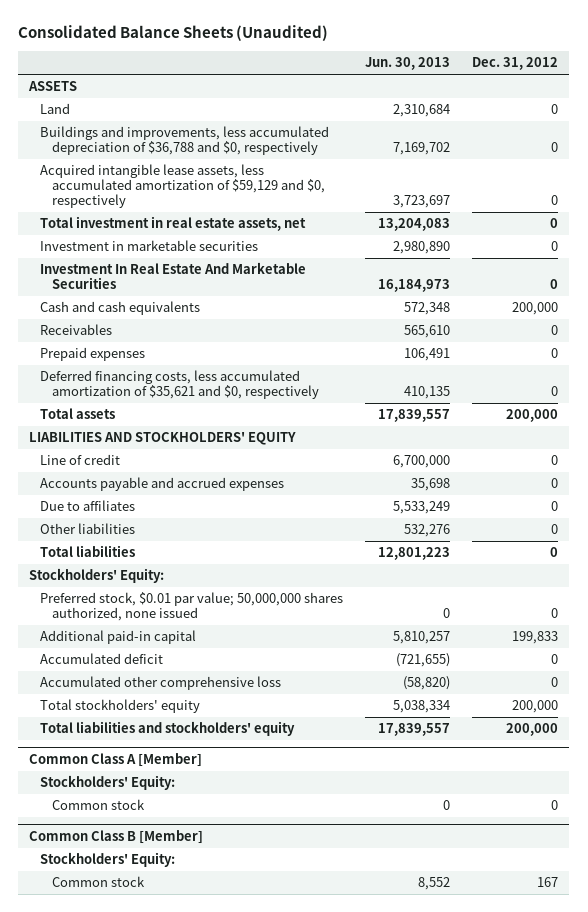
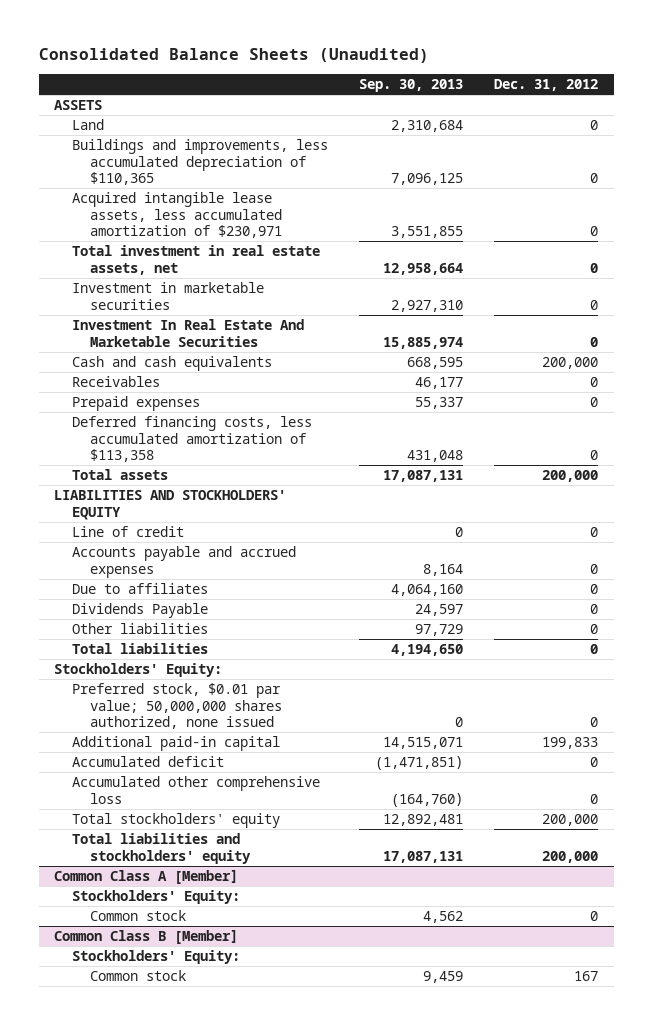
[365,57,451,71] Jun. 30, 2013 -> none
none -> [359,79,464,93] Sep. 30, 2013
[40,126,330,156] Buildings and improvements, less accumulated depreciation of $36,788 and $0, respectively -> [72,139,329,185] Buildings and improvements, less accumulated depreciation of $110,365
[40,164,325,209] Acquired intangible lease assets, less accumulated amortization of $59,129 and $0, respectively -> [72,192,282,238] Acquired intangible lease assets, less accumulated amortization of $230,971
[40,370,319,400] Deferred financing costs, less accumulated amortization of $35,621 and $0, respectively -> [72,416,313,462] Deferred financing costs, less accumulated amortization of $113,358
none -> [72,603,209,619] Dividends Payable

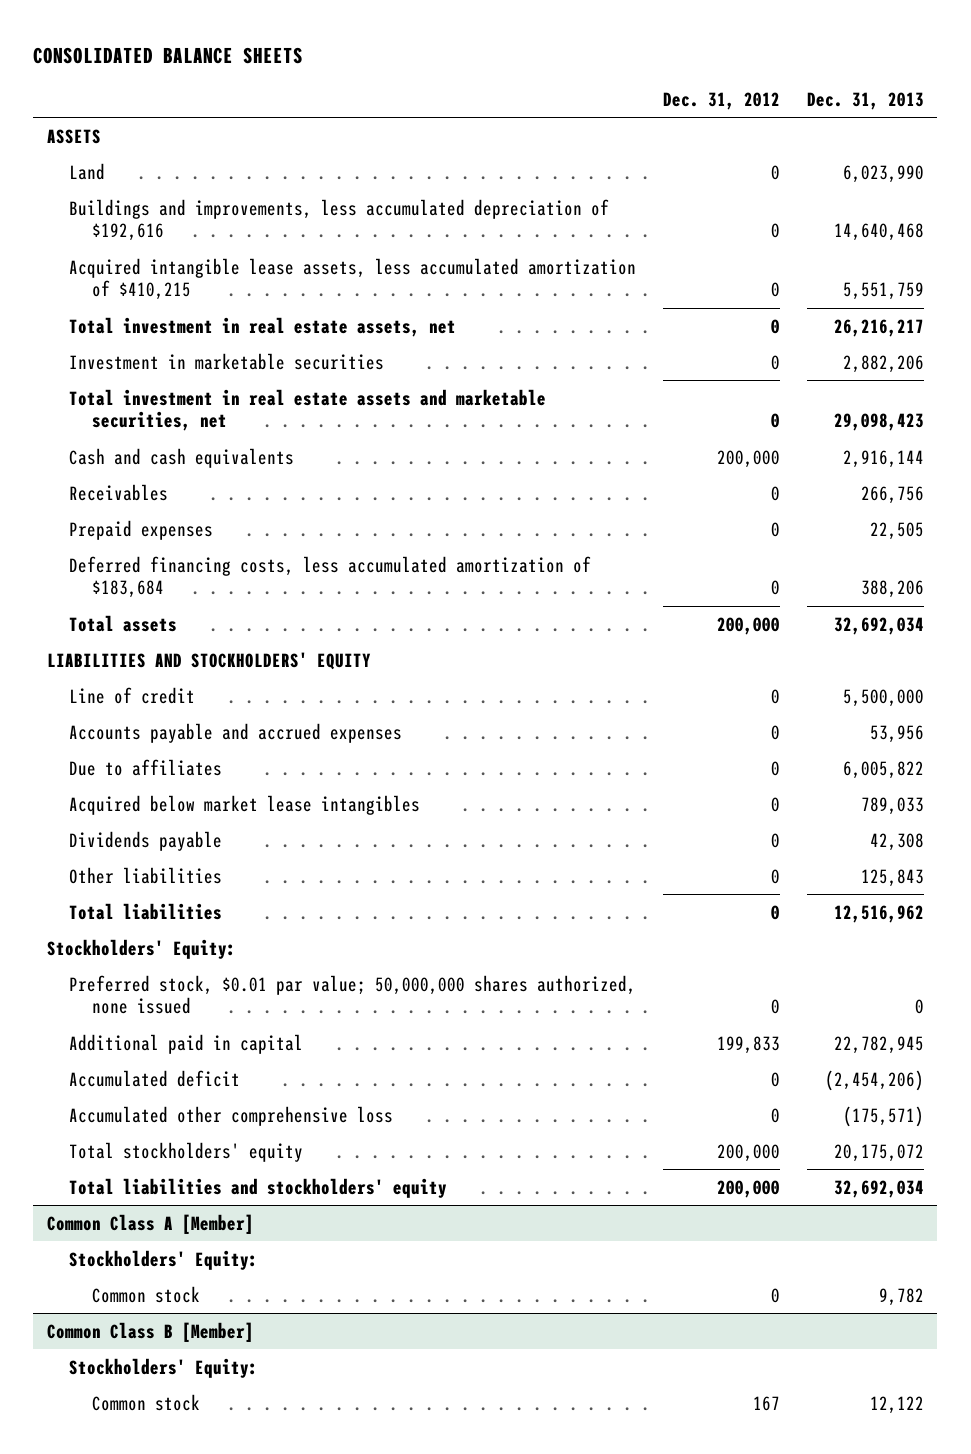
[38,48,429,64] Consolidated Balance Sheets (Unaudited) -> [33,46,304,64] CONSOLIDATED BALANCE SHEETS
[359,79,464,93] Sep. 30, 2013 -> none
none -> [806,91,924,110] Dec. 31, 2013
[72,139,329,185] Buildings and improvements, less accumulated depreciation of $110,365 -> [69,198,610,242] Buildings and improvements, less accumulated depreciation of $192,616
[72,192,282,238] Acquired intangible lease assets, less accumulated amortization of $230,971 -> [69,257,637,301] Acquired intangible lease assets, less accumulated amortization of $410,215
[72,319,305,347] Investment In Real Estate And Marketable Securities -> [69,388,547,432] Total investment in real estate assets and marketable securities, net
[72,416,313,462] Deferred financing costs, less accumulated amortization of $113,358 -> [69,555,592,599] Deferred financing costs, less accumulated amortization of $183,684
none -> [69,794,421,815] Acquired below market lease intangibles
[72,603,209,619] Dividends Payable -> [69,830,223,851] Dividends payable
[72,736,281,752] Additional paid-in capital -> [69,1033,304,1054] Additional paid in capital

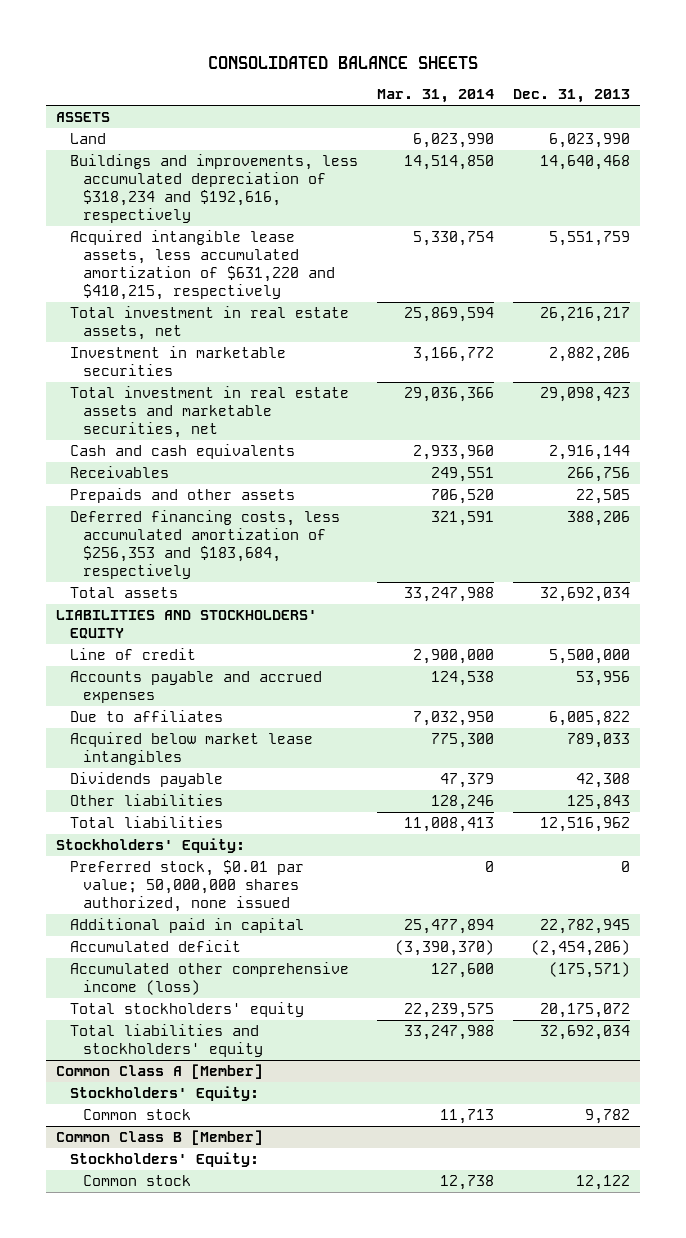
[663,91,781,110] Dec. 31, 2012 -> none
none -> [377,89,495,104] Mar. 31, 2014
[69,198,610,242] Buildings and improvements, less accumulated depreciation of $192,616 -> [69,154,358,224] Buildings and improvements, less accumulated depreciation of $318,234 and $192,616, respectively
[69,257,637,301] Acquired intangible lease assets, less accumulated amortization of $410,215 -> [69,230,336,301] Acquired intangible lease assets, less accumulated amortization of $631,220 and $410,215, respectively
[69,519,214,540] Prepaid expenses -> [69,488,295,504] Prepaids and other assets
[69,555,592,599] Deferred financing costs, less accumulated amortization of $183,684 -> [69,510,340,580] Deferred financing costs, less accumulated amortization of $256,353 and $183,684, respectively
[69,1105,394,1126] Accumulated other comprehensive loss -> [69,962,349,996] Accumulated other comprehensive income (loss)

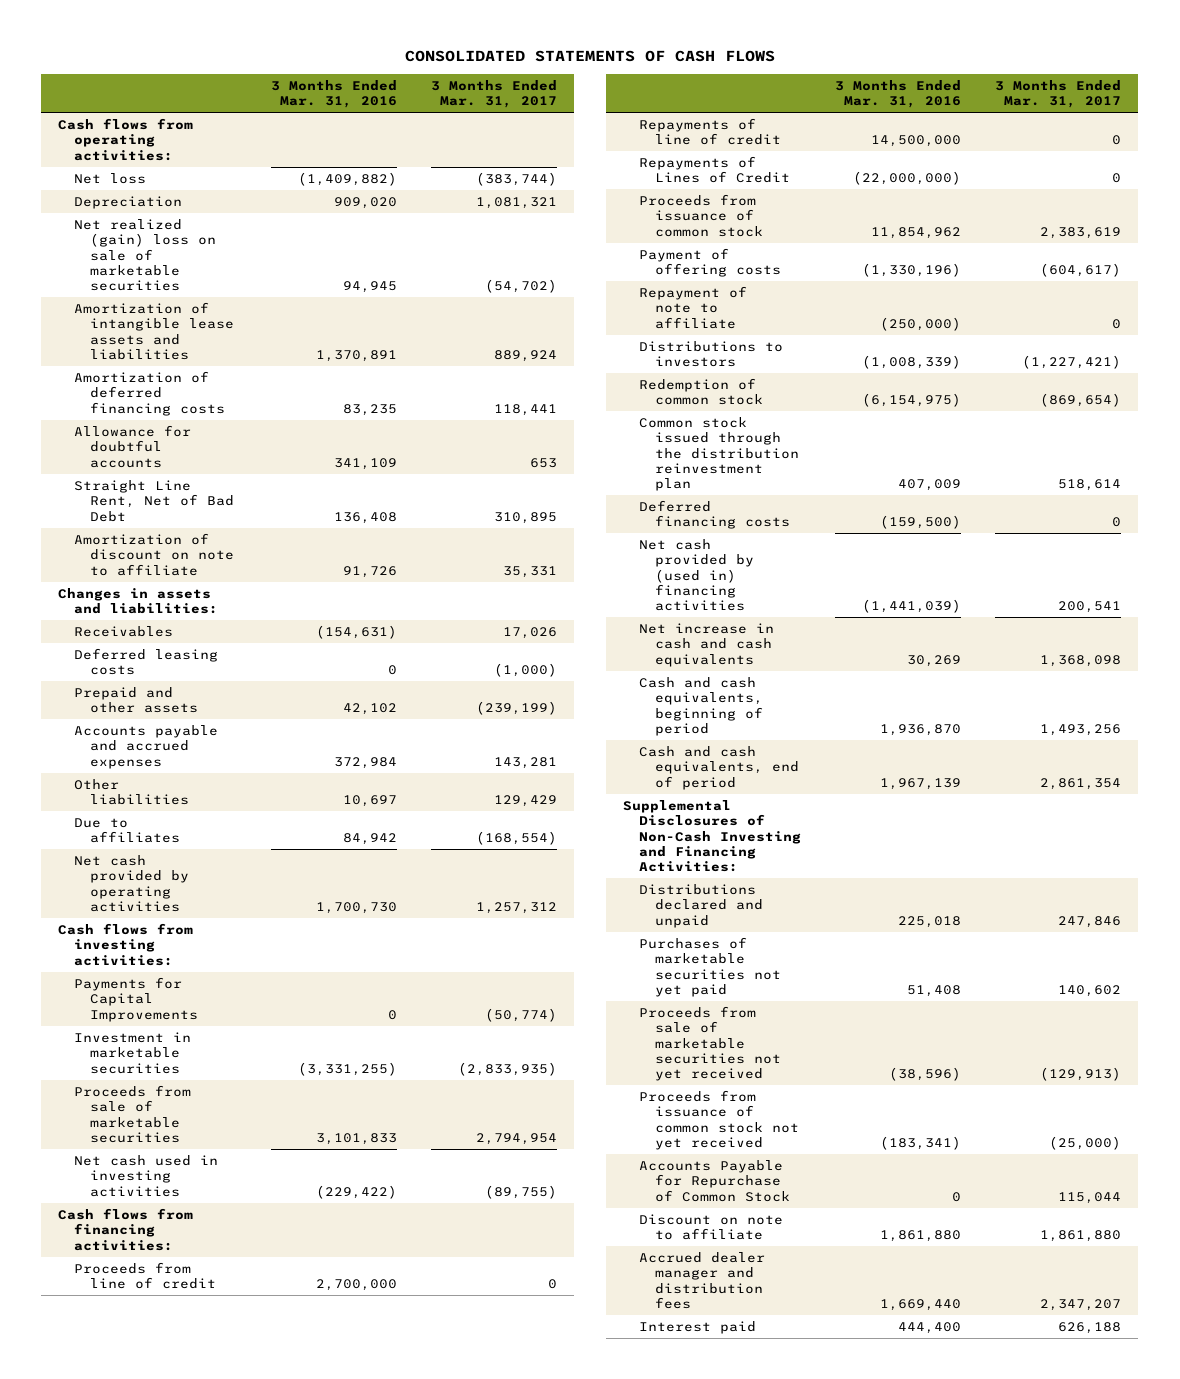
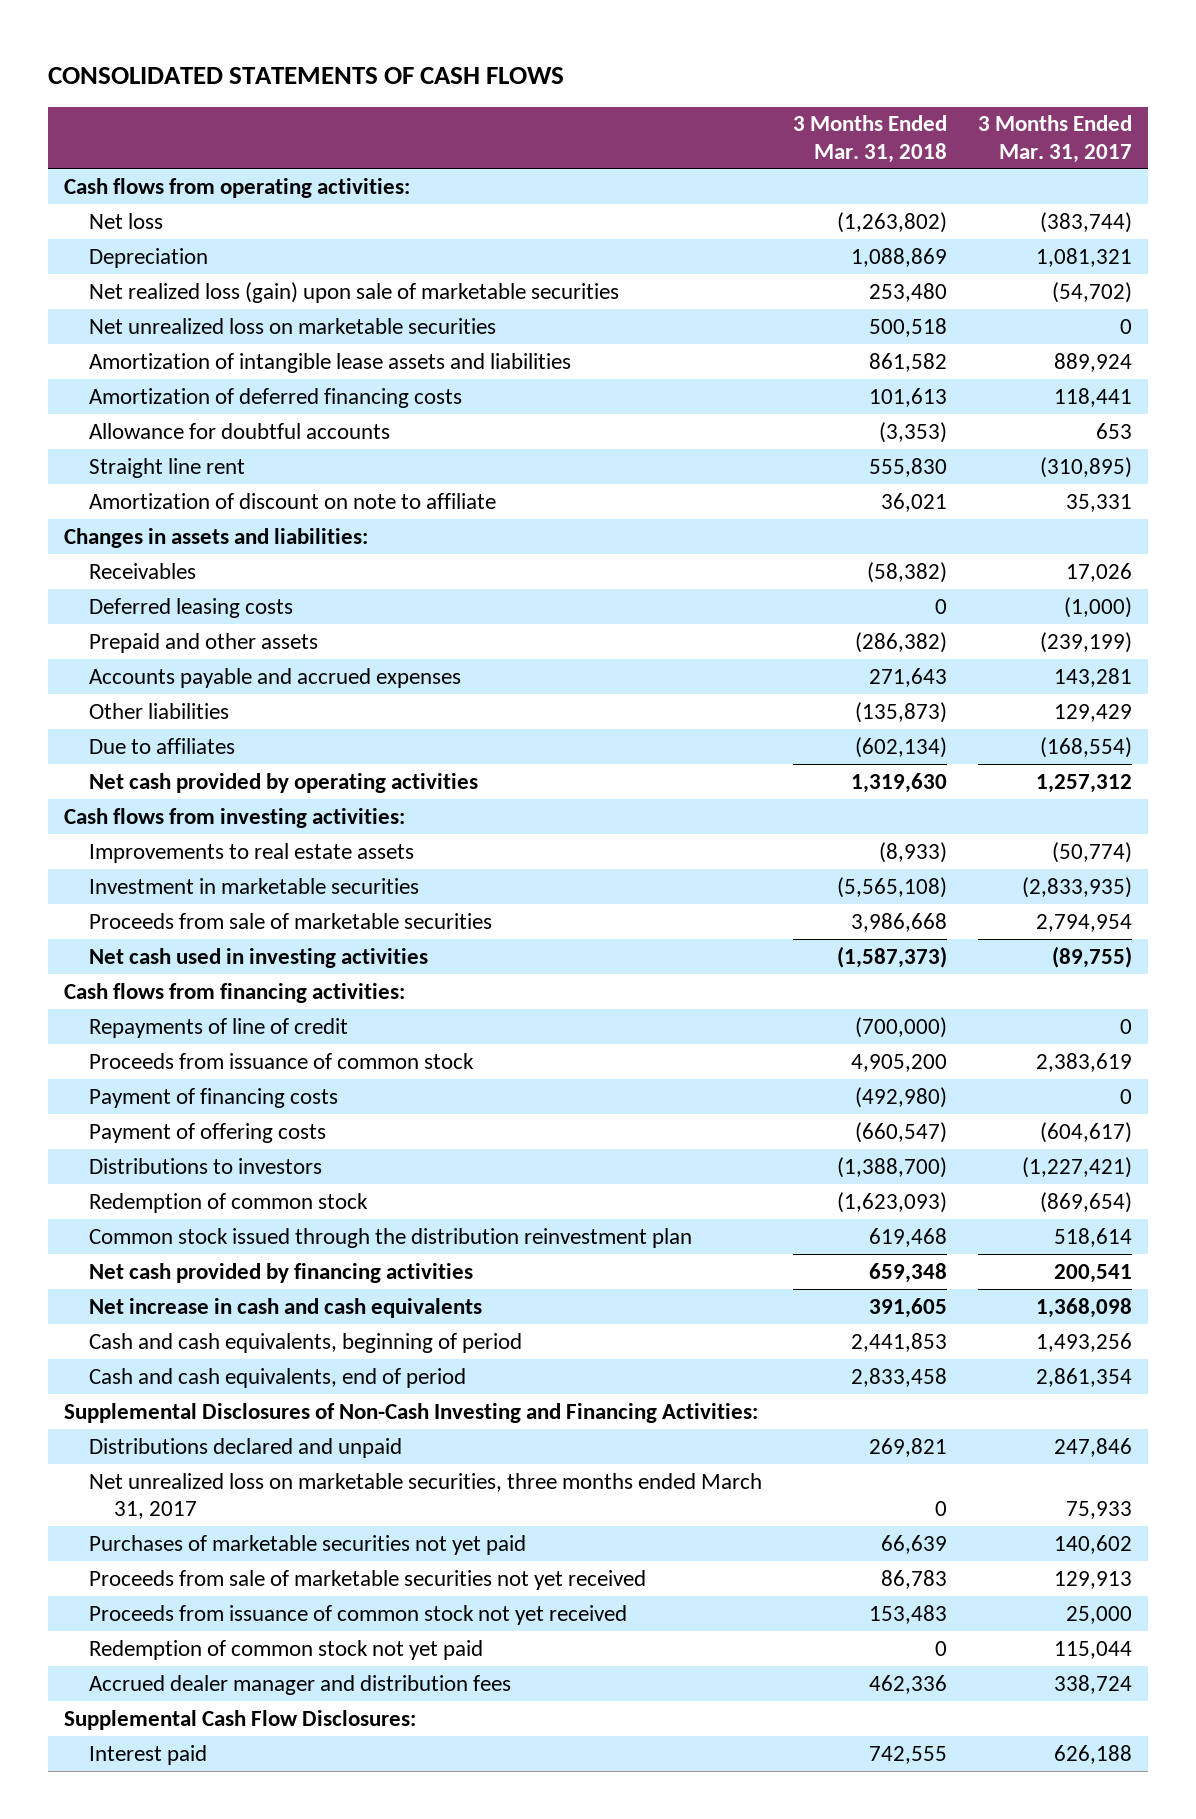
[270,79,397,108] 3 Months Ended Mar. 31, 2016 -> none
none -> [793,115,948,163] 3 Months Ended Mar. 31, 2018
[74,218,217,292] Net realized (gain) loss on sale of marketable securities -> [88,281,619,303] Net realized loss (gain) upon sale of marketable securities
none -> [88,317,496,334] Net unrealized loss on marketable securities
[74,479,235,522] Straight Line Rent, Net of Bad Debt -> [88,457,245,478] Straight line rent
[493,511,557,524] 310,895 -> [1040,456,1133,478] (310,895)
[74,976,199,1022] Payments for Capital Improvements -> [88,842,414,863] Improvements to real estate assets
[74,1261,217,1290] Proceeds from line of credit -> none
[638,155,790,184] Repayments of Lines of Credit -> none
none -> [88,1087,338,1108] Payment of financing costs
[638,285,747,329] Repayment of note to affiliate -> none
[638,499,790,530] Deferred financing costs -> none
[638,538,754,612] Net cash provided by (used in) financing activities -> [88,1262,473,1283] Net cash provided by financing activities
none -> [88,1472,762,1519] Net unrealized loss on marketable securities, three months ended March 31, 2017
[638,1213,783,1241] Discount on note to affiliate -> none
[1040,1067,1122,1082] (129,913) -> [1054,1570,1133,1589] 129,913
[1049,1135,1122,1150] (25,000) -> [1066,1605,1133,1624] 25,000
[638,1159,790,1202] Accounts Payable for Repurchase of Common Stock -> [88,1639,483,1660] Redemption of common stock not yet paid
[1040,1298,1122,1311] 2,347,207 -> [1054,1674,1133,1694] 338,724
none -> [63,1709,416,1730] Supplemental Cash Flow Disclosures:

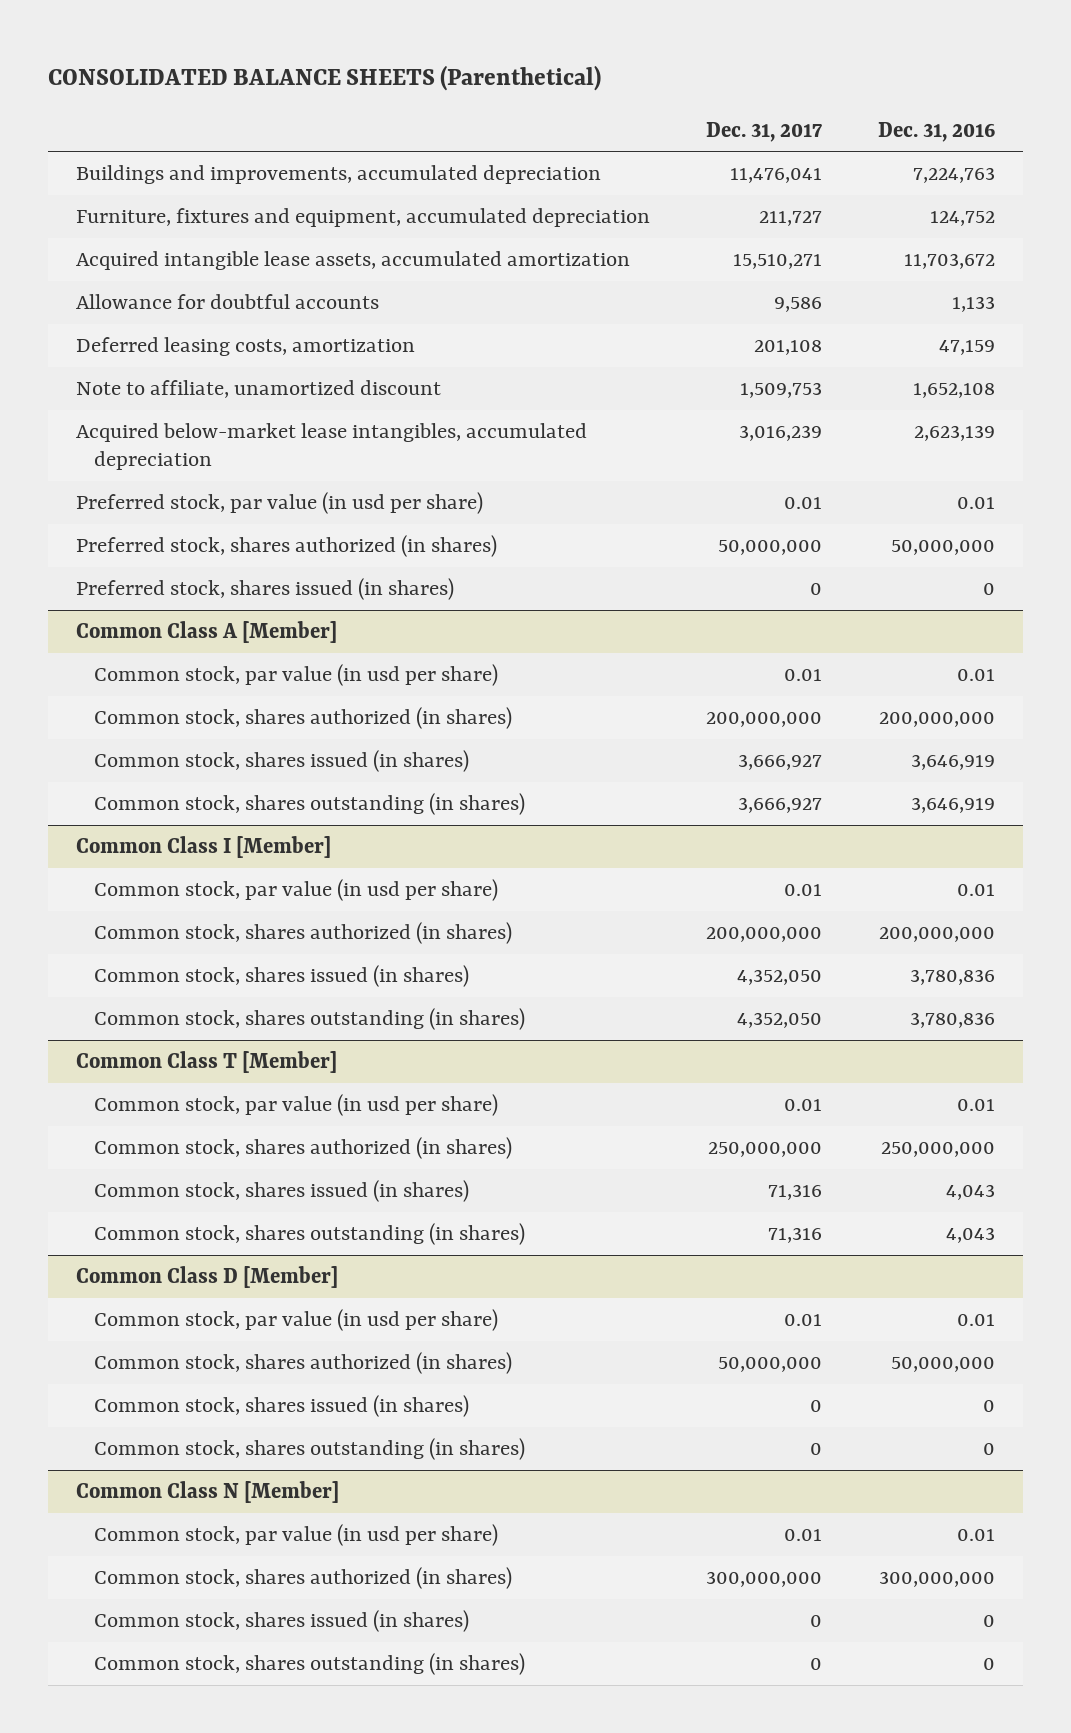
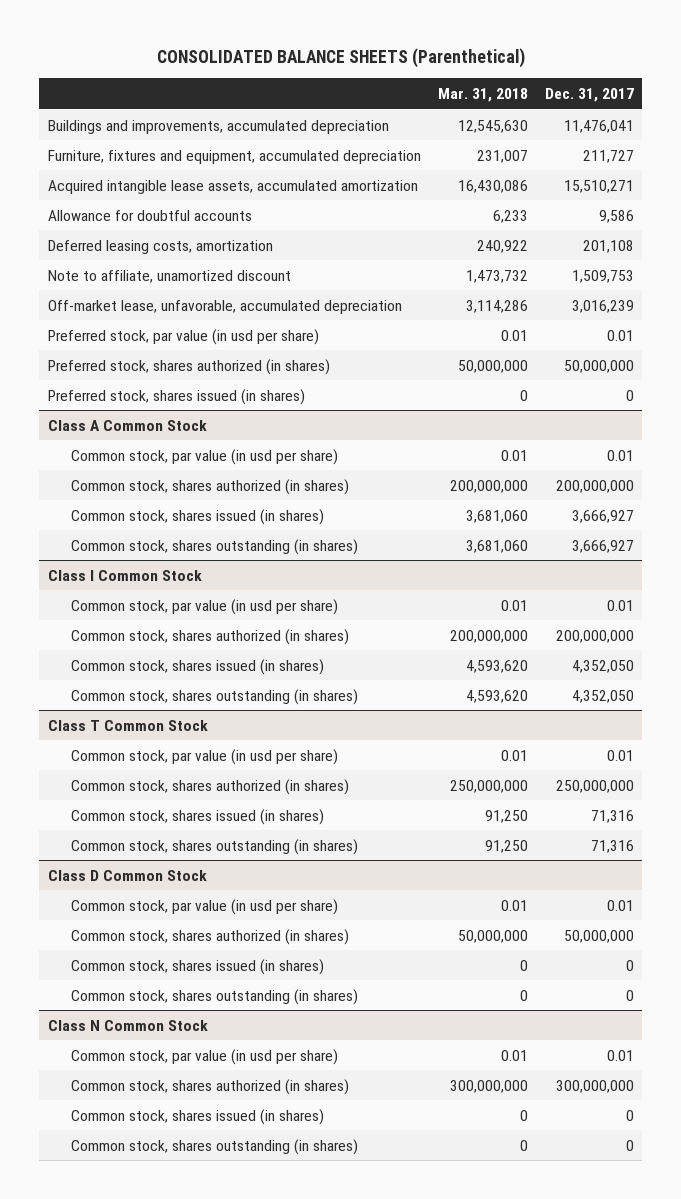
[878,121,996,142] Dec. 31, 2016 -> none
none -> [437,88,528,103] Mar. 31, 2018
[75,423,587,471] Acquired below-market lease intangibles, accumulated depreciation -> [47,299,402,314] Off-market lease, unfavorable, accumulated depreciation
[75,621,337,644] Common Class A [Member] -> [47,419,207,431] Class A Common Stock
[75,836,331,859] Common Class I [Member] -> [47,569,202,581] Class I Common Stock
[75,1051,337,1074] Common Class T [Member] -> [47,719,208,731] Class T Common Stock
[75,1266,338,1289] Common Class D [Member] -> [47,869,207,881] Class D Common Stock
[75,1481,339,1504] Common Class N [Member] -> [47,1019,208,1031] Class N Common Stock

